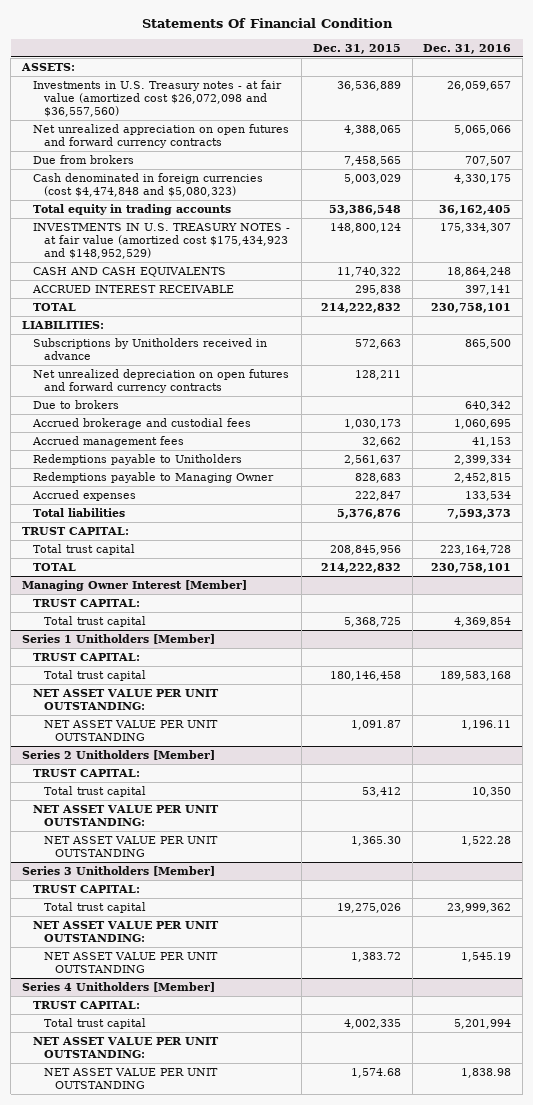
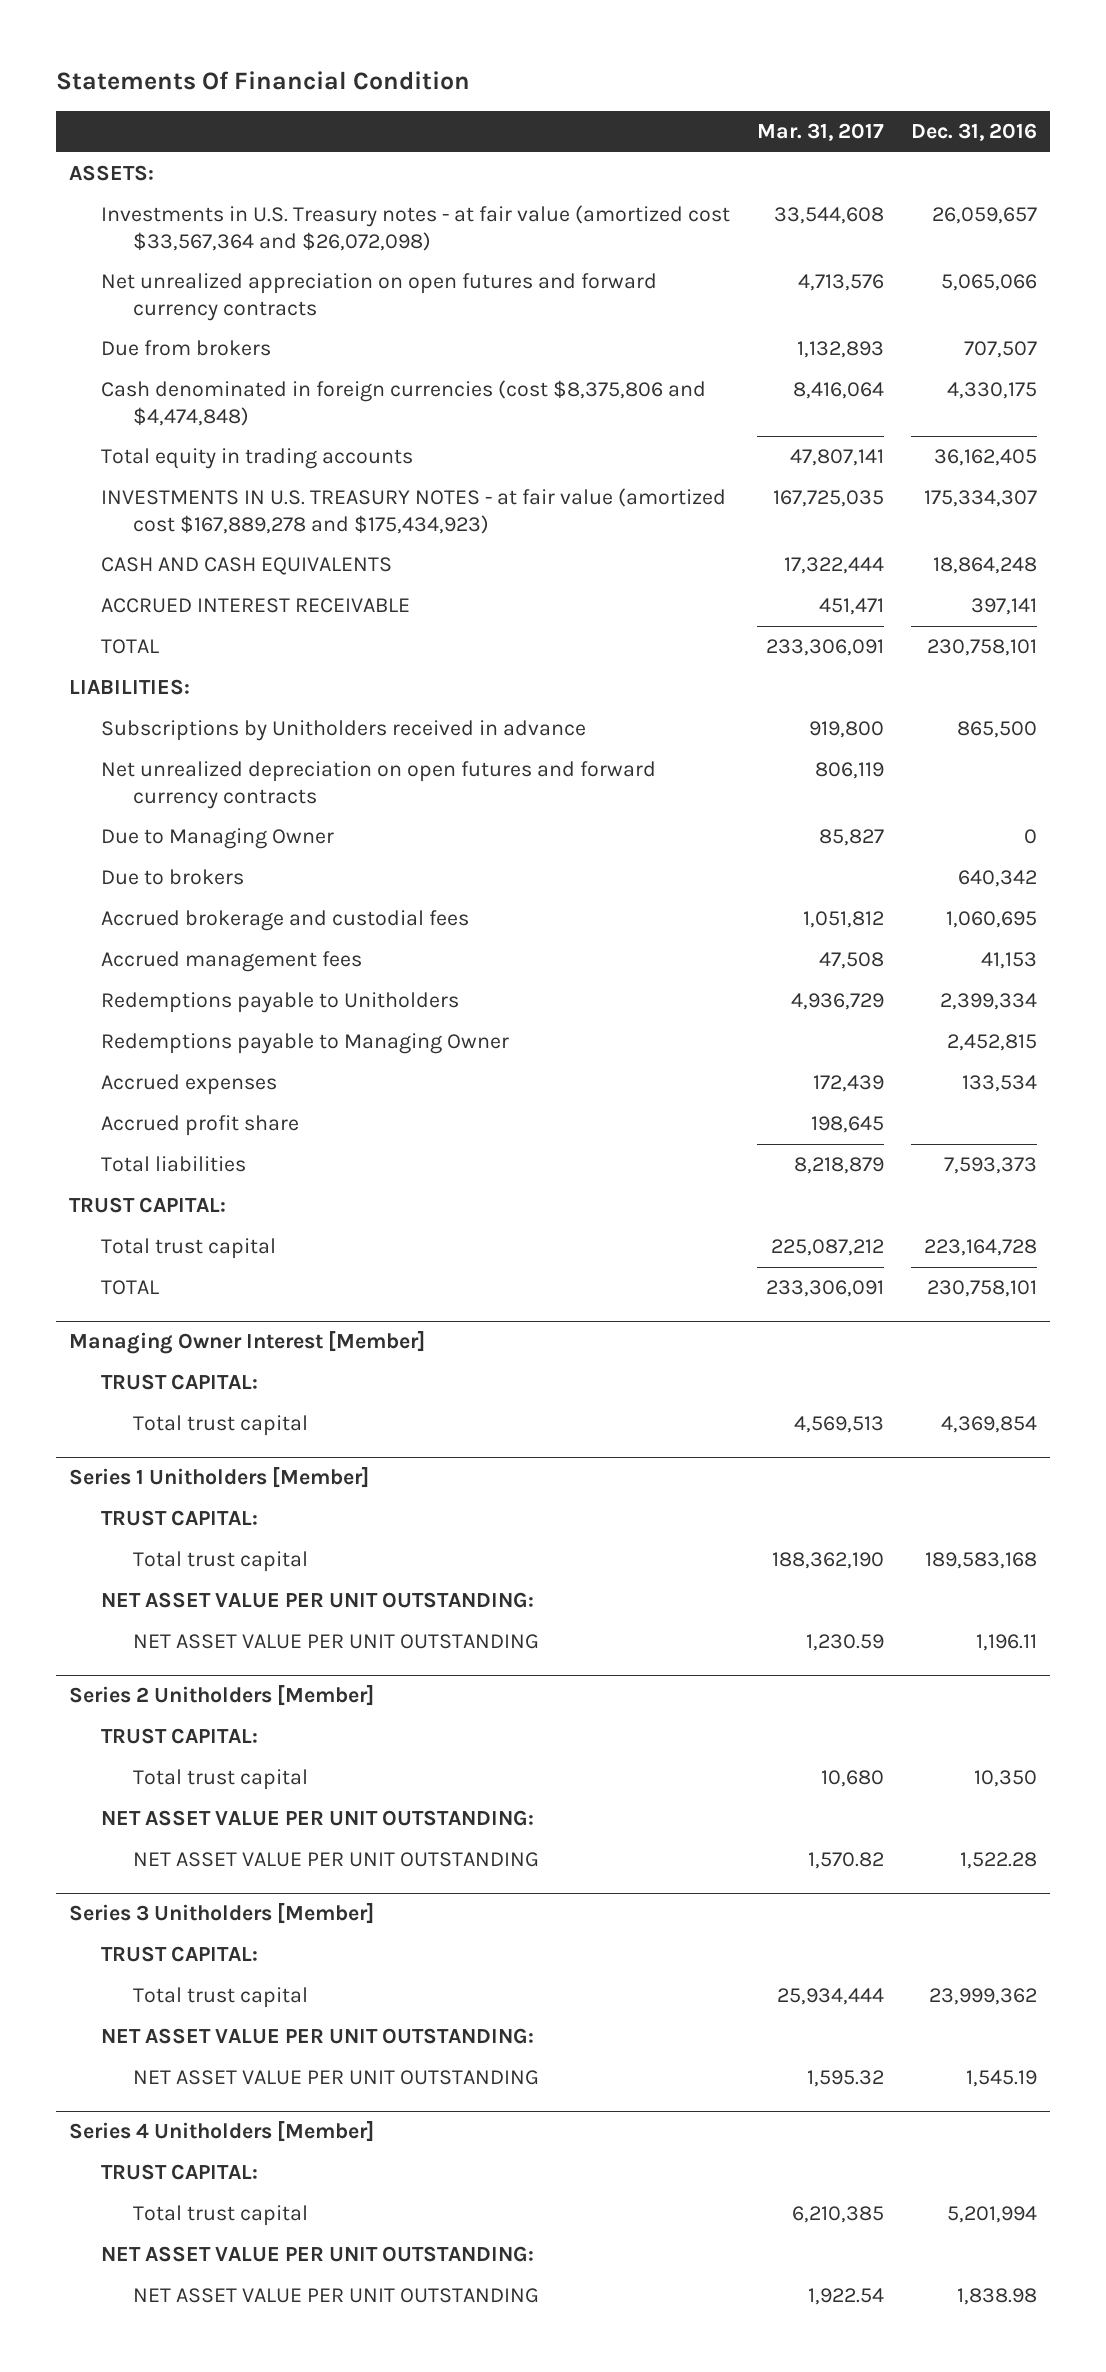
[312,43,401,54] Dec. 31, 2015 -> none
none -> [756,123,884,142] Mar. 31, 2017
[32,79,282,118] Investments in U.S. Treasury notes - at fair value (amortized cost $26,072,098 and $36,557,560) -> [101,205,731,251] Investments in U.S. Treasury notes - at fair value (amortized cost $33,567,364 and $26,072,098)
[32,172,263,198] Cash denominated in foreign currencies (cost $4,474,848 and $5,080,323) -> [101,380,707,426] Cash denominated in foreign currencies (cost $8,375,806 and $4,474,848)
[32,222,290,260] INVESTMENTS IN U.S. TREASURY NOTES - at fair value (amortized cost $175,434,923 and $148,952,529) -> [101,488,727,534] INVESTMENTS IN U.S. TREASURY NOTES - at fair value (amortized cost $167,889,278 and $175,434,923)
none -> [101,828,335,850] Due to Managing Owner
none -> [101,1115,300,1137] Accrued profit share

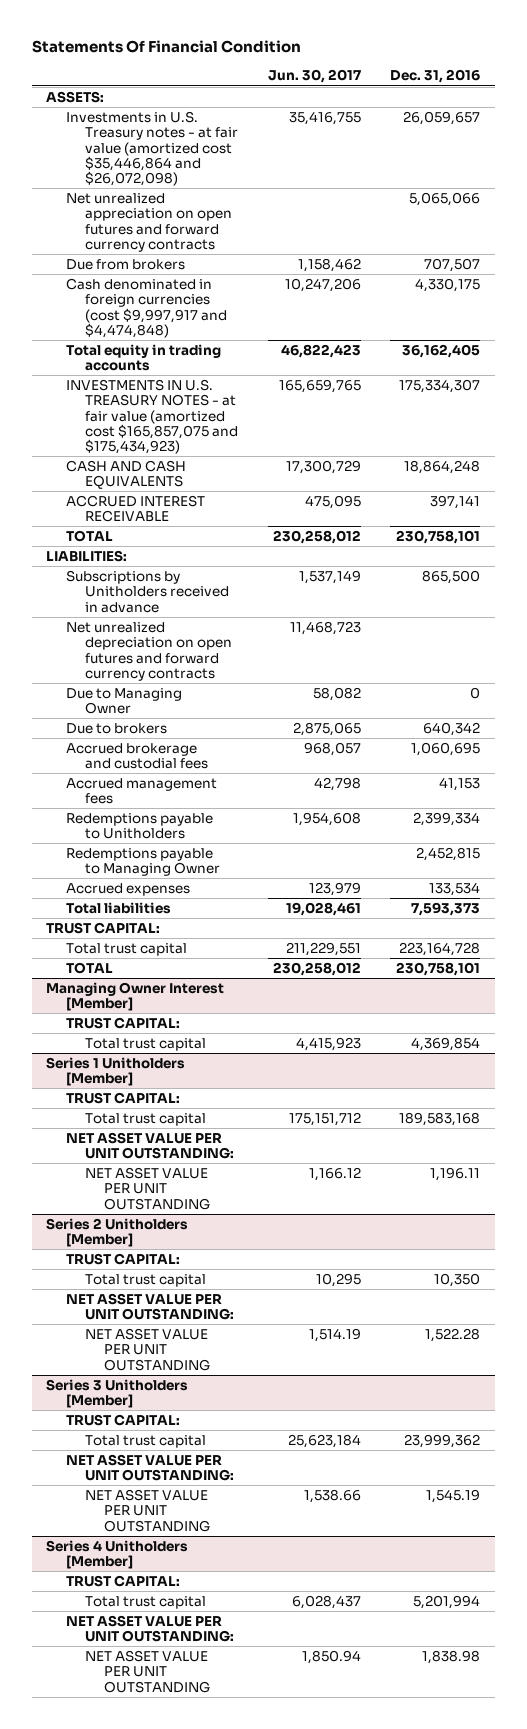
[756,123,884,142] Mar. 31, 2017 -> none
none -> [267,69,361,84] Jun. 30, 2017
[101,205,731,251] Investments in U.S. Treasury notes - at fair value (amortized cost $33,567,364 and $26,072,098) -> [65,110,238,187] Investments in U.S. Treasury notes - at fair value (amortized cost $35,446,864 and $26,072,098)
[101,380,707,426] Cash denominated in foreign currencies (cost $8,375,806 and $4,474,848) -> [65,277,227,338] Cash denominated in foreign currencies (cost $9,997,917 and $4,474,848)
[101,488,727,534] INVESTMENTS IN U.S. TREASURY NOTES - at fair value (amortized cost $167,889,278 and $175,434,923) -> [65,378,238,455] INVESTMENTS IN U.S. TREASURY NOTES - at fair value (amortized cost $165,857,075 and $175,434,923)
[101,1115,300,1137] Accrued profit share -> none

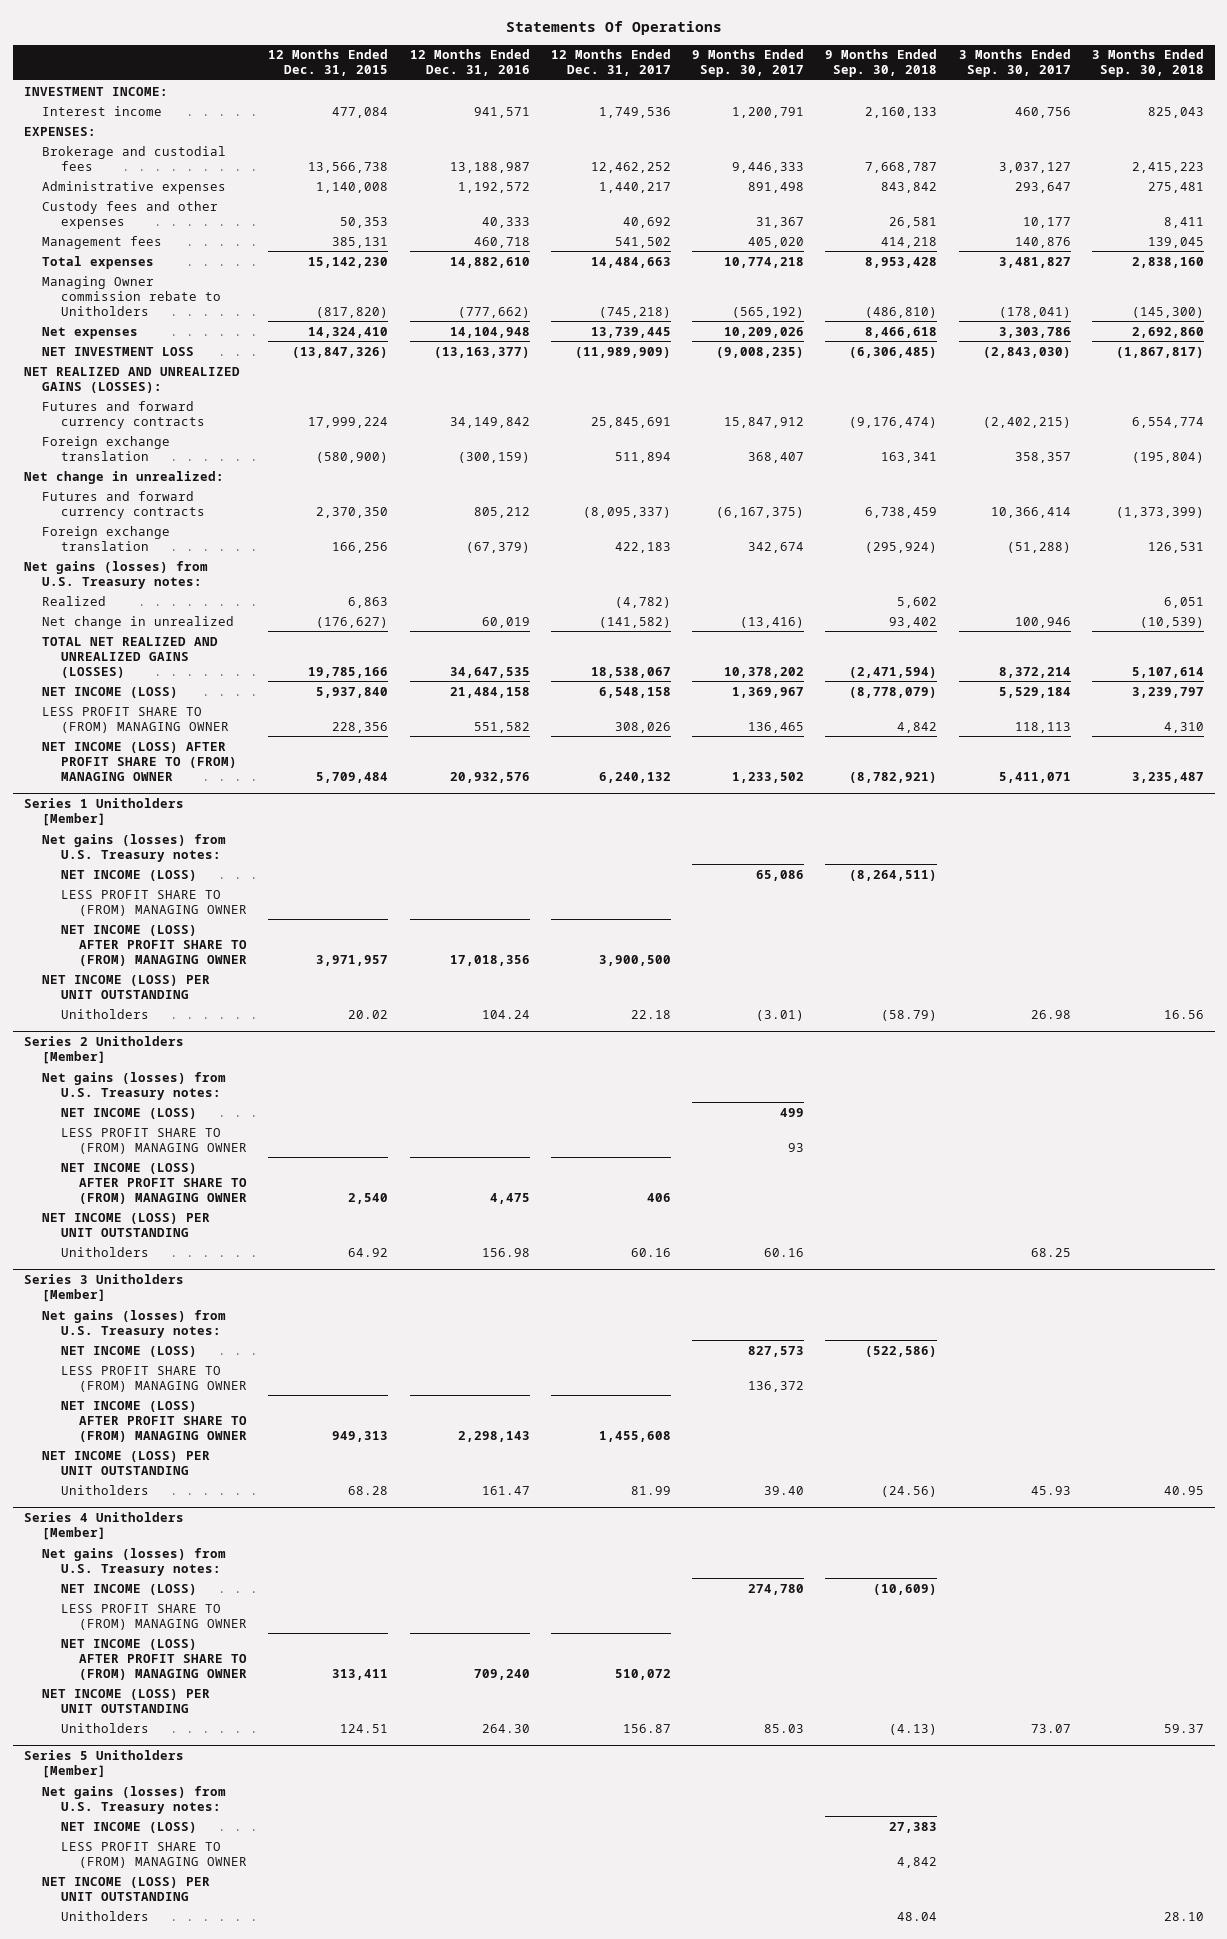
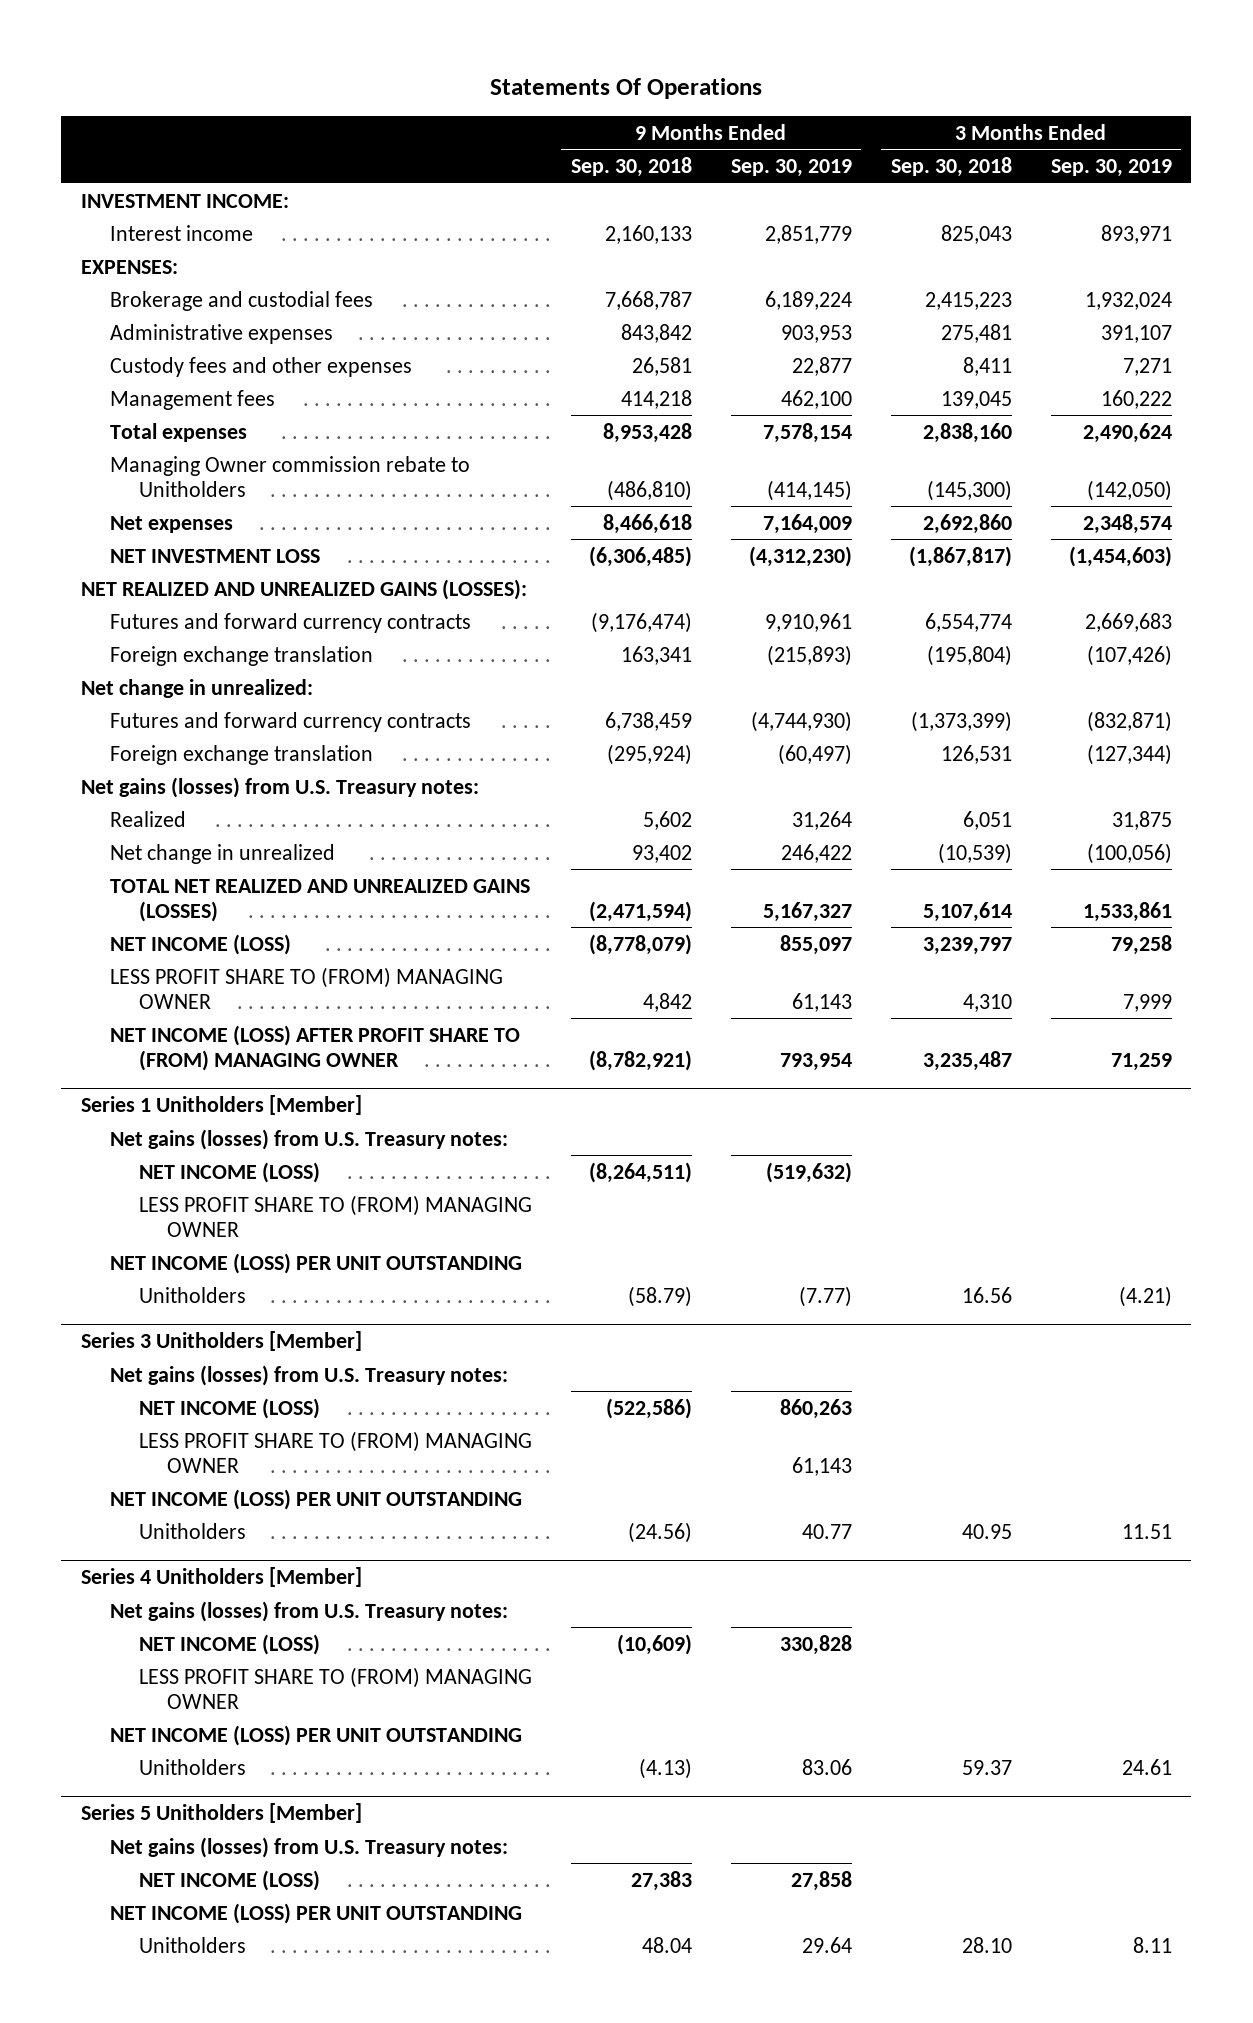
[268,49,389,77] 12 Months Ended Dec. 31, 2015 -> none
[409,49,530,77] 12 Months Ended Dec. 31, 2016 -> none
[550,49,671,77] 12 Months Ended Dec. 31, 2017 -> none
[692,49,805,78] 9 Months Ended Sep. 30, 2017 -> none
[958,49,1071,78] 3 Months Ended Sep. 30, 2017 -> none
none -> [730,158,852,177] Sep. 30, 2019
none -> [1050,158,1172,177] Sep. 30, 2019
[60,924,248,966] NET INCOME (LOSS) AFTER PROFIT SHARE TO (FROM) MANAGING OWNER -> none
[23,1036,184,1065] Series 2 Unitholders [Member] -> none
[42,1071,227,1100] Net gains (losses) from U.S. Treasury notes: -> none
[60,1107,197,1119] NET INCOME (LOSS) -> none
[60,1127,248,1154] LESS PROFIT SHARE TO (FROM) MANAGING OWNER -> none
[60,1162,248,1204] NET INCOME (LOSS) AFTER PROFIT SHARE TO (FROM) MANAGING OWNER -> none
[42,1212,211,1237] NET INCOME (LOSS) PER UNIT OUTSTANDING -> none
[60,1246,149,1257] Unitholders -> none
[60,1400,248,1442] NET INCOME (LOSS) AFTER PROFIT SHARE TO (FROM) MANAGING OWNER -> none
[60,1638,248,1680] NET INCOME (LOSS) AFTER PROFIT SHARE TO (FROM) MANAGING OWNER -> none
[60,1841,248,1868] LESS PROFIT SHARE TO (FROM) MANAGING OWNER -> none

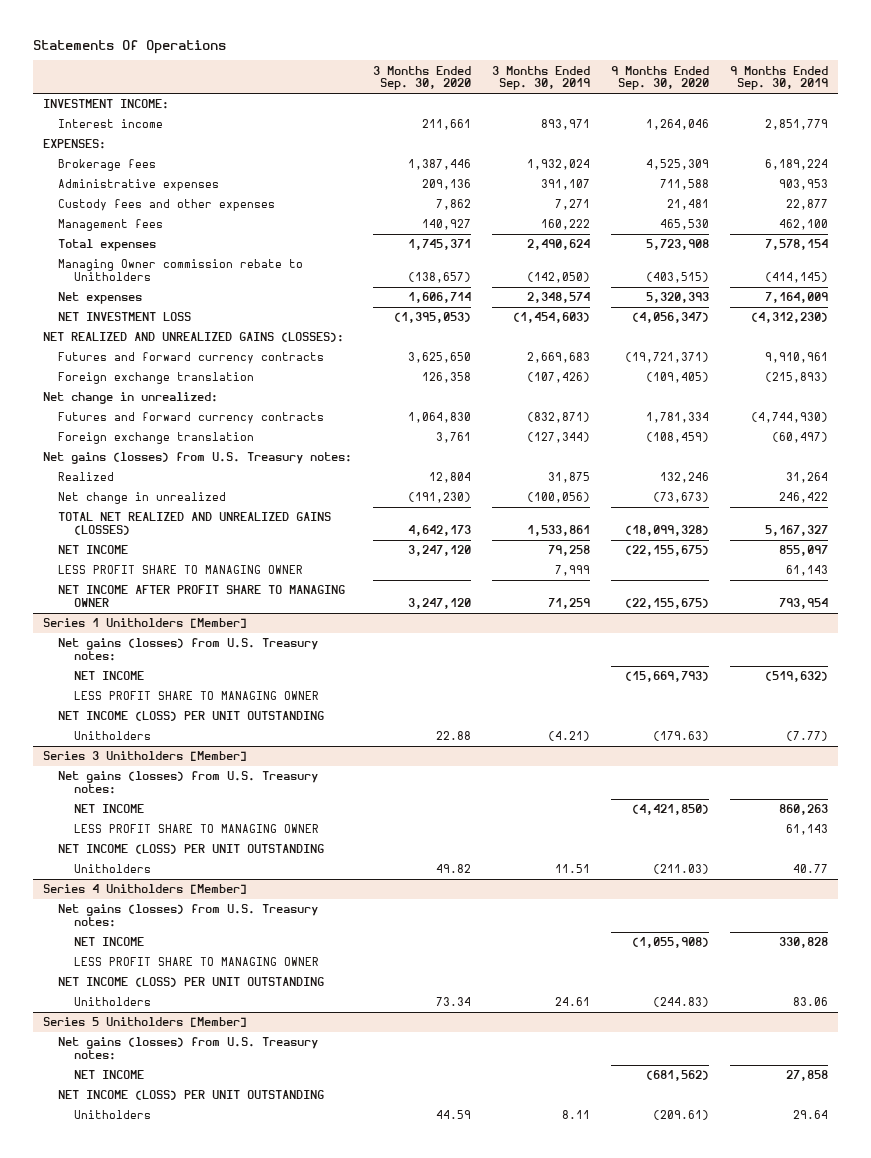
[570,156,692,177] Sep. 30, 2018 -> none
[890,156,1012,177] Sep. 30, 2018 -> none
none -> [372,65,471,91] 3 Months Ended Sep. 30, 2020
none -> [610,65,709,91] 9 Months Ended Sep. 30, 2020
[109,290,373,311] Brokerage and custodial fees -> [58,159,157,172] Brokerage fees
[109,933,291,955] NET INCOME (LOSS) -> [58,545,129,555] NET INCOME
[109,966,503,1009] LESS PROFIT SHARE TO (FROM) MANAGING OWNER -> [58,565,304,575] LESS PROFIT SHARE TO MANAGING OWNER
[109,1024,520,1071] NET INCOME (LOSS) AFTER PROFIT SHARE TO (FROM) MANAGING OWNER -> [58,585,346,607] NET INCOME AFTER PROFIT SHARE TO MANAGING OWNER
[138,1161,320,1183] NET INCOME (LOSS) -> [73,671,144,681] NET INCOME
[138,1194,532,1237] LESS PROFIT SHARE TO (FROM) MANAGING OWNER -> [73,691,319,701] LESS PROFIT SHARE TO MANAGING OWNER
[138,1397,320,1419] NET INCOME (LOSS) -> [73,804,144,814] NET INCOME
[138,1430,532,1473] LESS PROFIT SHARE TO (FROM) MANAGING OWNER -> [73,824,319,834] LESS PROFIT SHARE TO MANAGING OWNER
[138,1633,320,1655] NET INCOME (LOSS) -> [73,937,144,947] NET INCOME
[138,1666,532,1709] LESS PROFIT SHARE TO (FROM) MANAGING OWNER -> [73,957,319,967] LESS PROFIT SHARE TO MANAGING OWNER
[138,1869,320,1891] NET INCOME (LOSS) -> [73,1070,144,1080] NET INCOME

